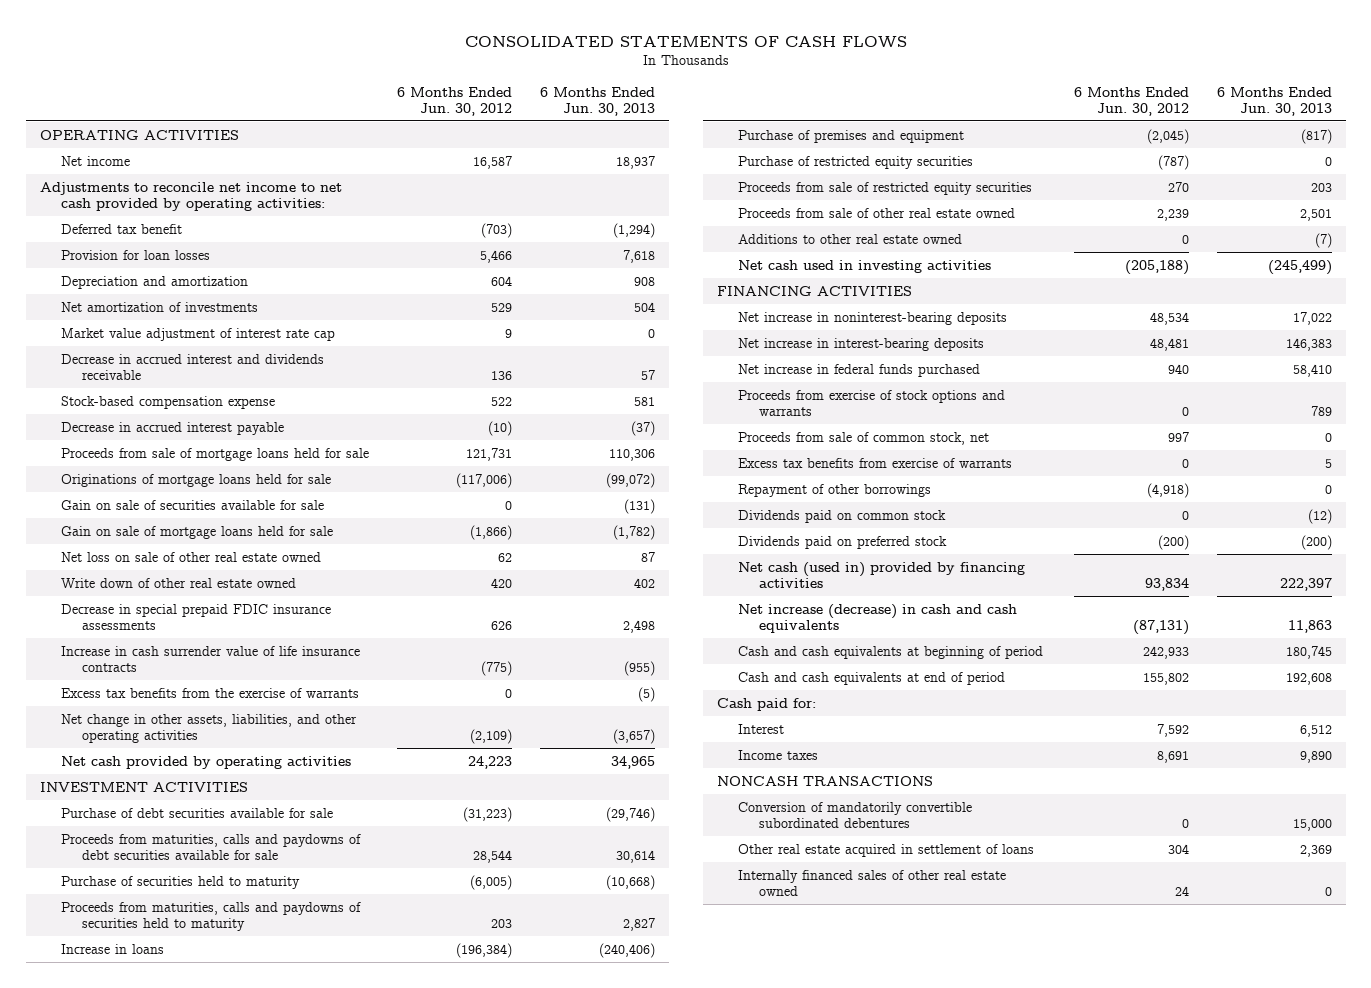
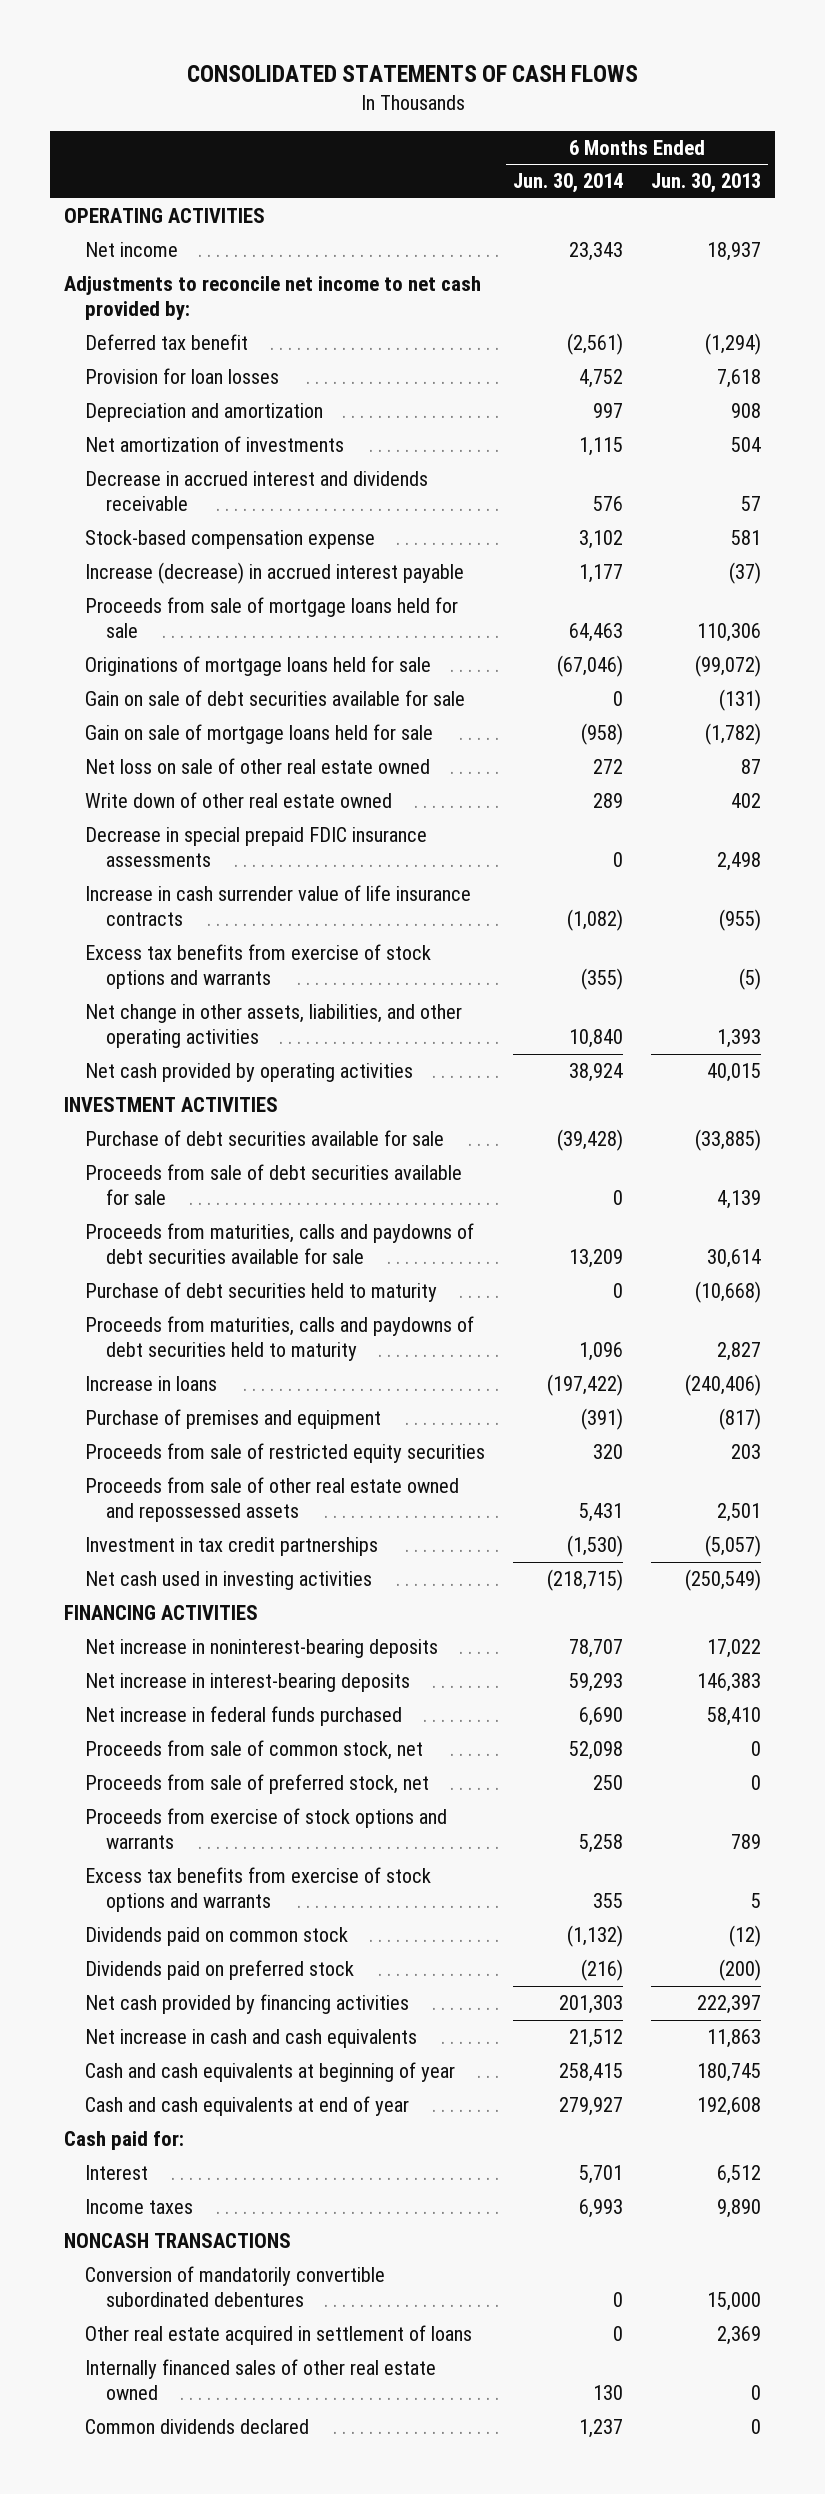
[396,86,512,116] 6 Months Ended Jun. 30, 2012 -> none
none -> [513,173,624,194] Jun. 30, 2014
[39,181,342,211] Adjustments to reconcile net income to net cash provided by operating activities: -> [64,276,482,321] Adjustments to reconcile net income to net cash provided by:
[60,327,335,341] Market value adjustment of interest rate cap -> none
[60,421,284,435] Decrease in accrued interest payable -> [85,562,465,585] Increase (decrease) in accrued interest payable
[60,499,324,510] Gain on sale of securities available for sale -> [85,690,466,707] Gain on sale of debt securities available for sale
[60,687,359,698] Excess tax benefits from the exercise of warrants -> [85,944,432,990] Excess tax benefits from exercise of stock options and warrants
[612,728,655,744] (3,657) -> [716,1029,761,1049] 1,393
[610,755,655,769] 34,965 -> [706,1063,761,1083] 40,015
[605,806,655,822] (29,746) -> [694,1129,761,1152] (33,885)
none -> [85,1164,463,1206] Proceeds from sale of debt securities available for sale
[60,875,300,889] Purchase of securities held to maturity -> [85,1282,438,1303] Purchase of debt securities held to maturity
[60,901,361,931] Proceeds from maturities, calls and paydowns of securities held to maturity -> [85,1316,475,1362] Proceeds from maturities, calls and paydowns of debt securities held to maturity
[737,155,973,169] Purchase of restricted equity securities -> none
[737,233,962,244] Additions to other real estate owned -> none
[737,207,1015,218] Proceeds from sale of other real estate owned -> [85,1477,460,1523] Proceeds from sale of other real estate owned and repossessed assets
none -> [85,1537,379,1557] Investment in tax credit partnerships
[1267,259,1332,275] (245,499) -> [684,1569,761,1592] (250,549)
[737,483,931,497] Repayment of other borrowings -> none
none -> [85,1774,430,1795] Proceeds from sale of preferred stock, net
[737,389,1005,416] Proceeds from exercise of stock options and warrants -> [85,1808,448,1850] Proceeds from exercise of stock options and warrants
[737,457,1012,468] Excess tax benefits from exercise of warrants -> [85,1867,432,1913] Excess tax benefits from exercise of stock options and warrants
[737,561,1025,588] Net cash (used in) provided by financing activities -> [85,1994,410,2015] Net cash provided by financing activities
[737,603,1017,633] Net increase (decrease) in cash and cash equivalents -> [85,2029,418,2049] Net increase in cash and cash equivalents
[737,645,1043,659] Cash and cash equivalents at beginning of period -> [85,2062,456,2083] Cash and cash equivalents at beginning of year
[737,671,1005,685] Cash and cash equivalents at end of period -> [85,2096,410,2117] Cash and cash equivalents at end of year
none -> [85,2419,310,2435] Common dividends declared

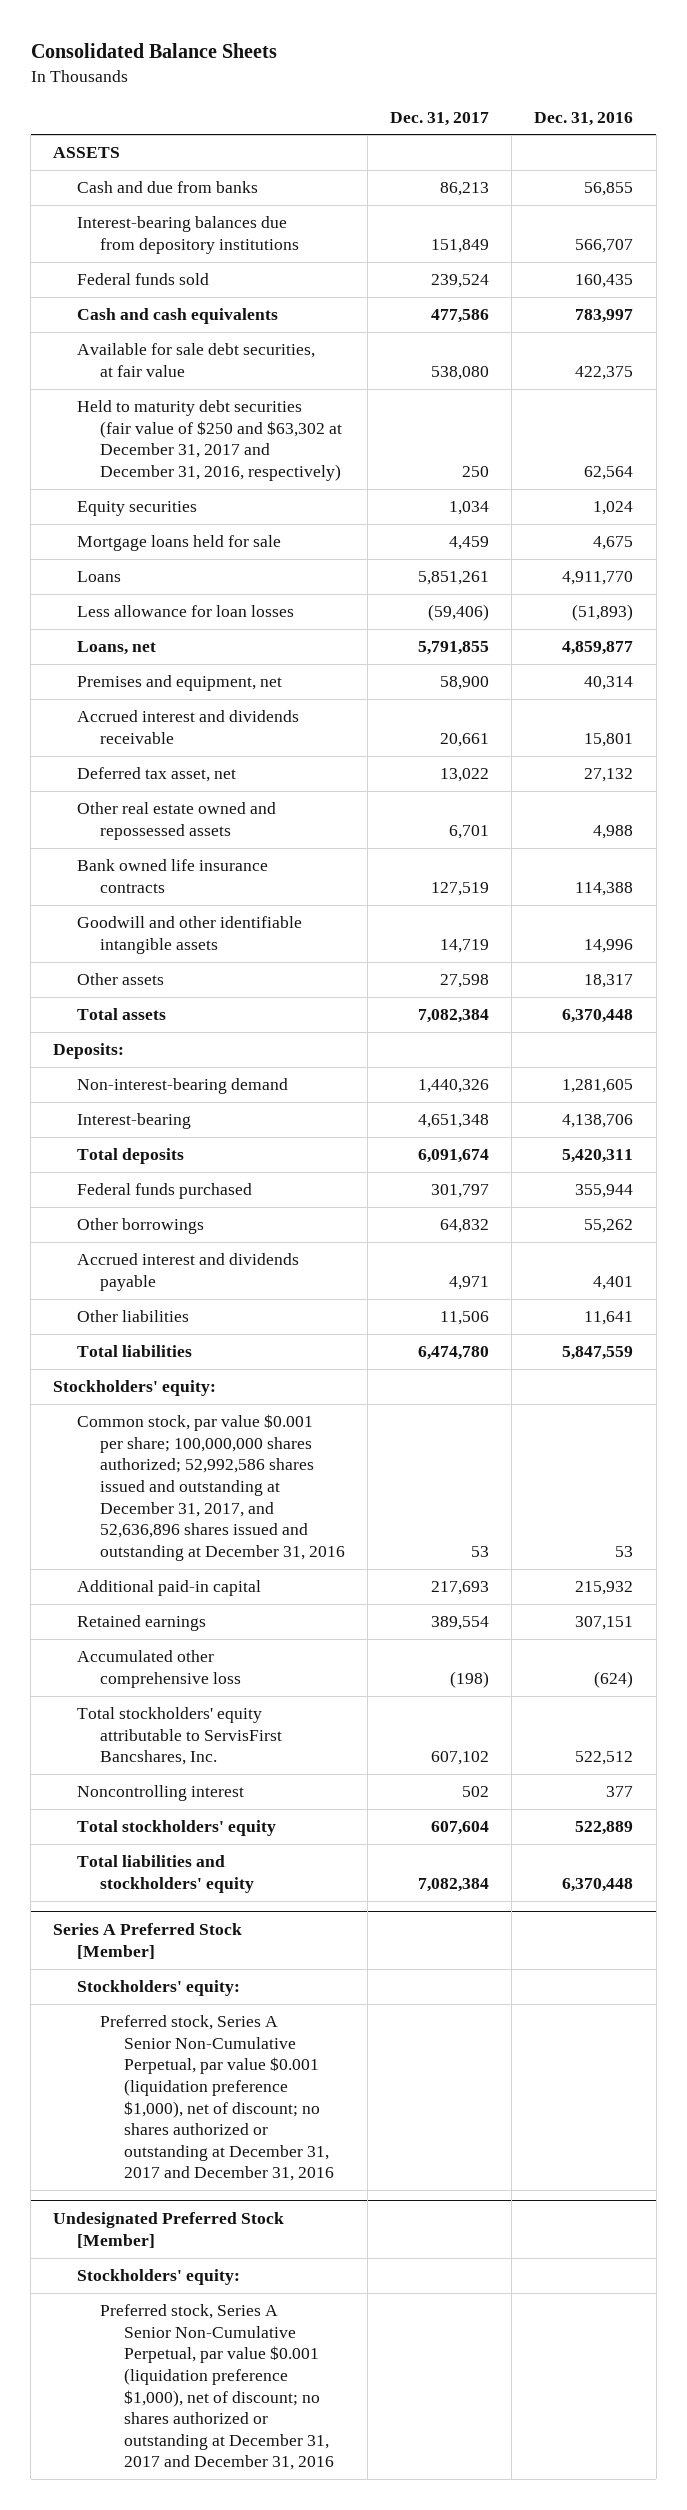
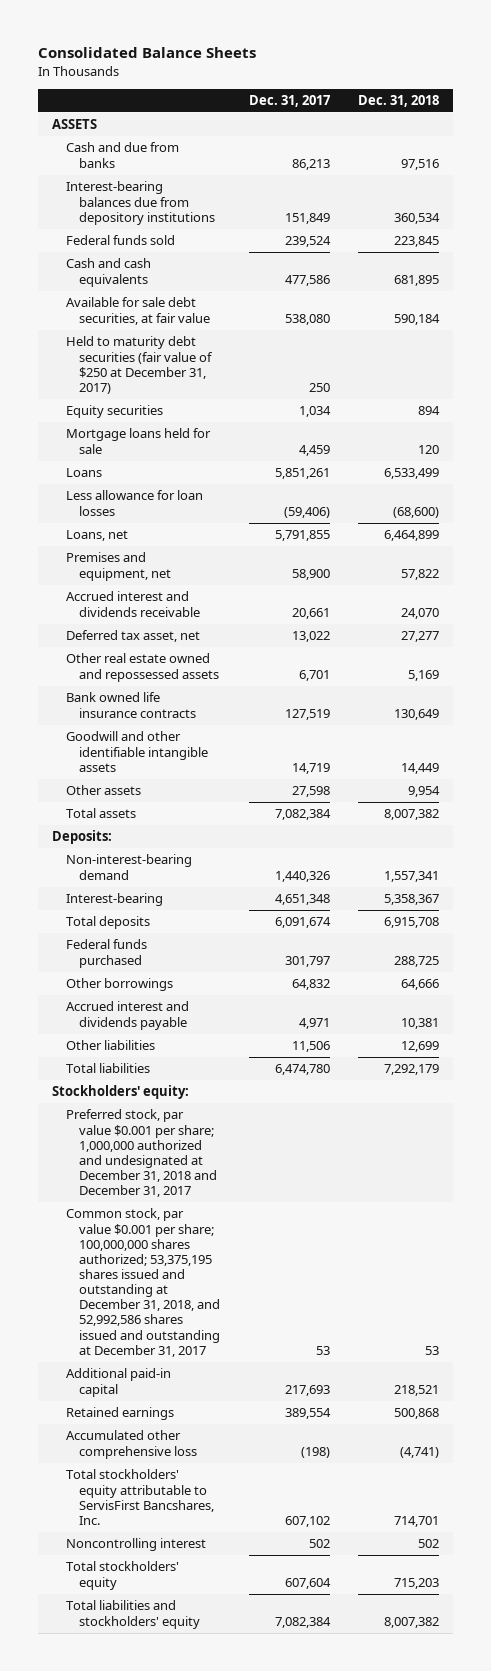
[534,111,634,126] Dec. 31, 2016 -> none
none -> [357,94,439,107] Dec. 31, 2018
[76,400,343,482] Held to maturity debt securities (fair value of $250 and $63,302 at December 31, 2017 and December 31, 2016, respectively) -> [65,336,214,394] Held to maturity debt securities (fair value of $250 at December 31, 2017)
none -> [65,1109,218,1198] Preferred stock, par value $0.001 per share; 1,000,000 authorized and undesignated at December 31, 2018 and December 31, 2017
[76,1414,346,1561] Common stock, par value $0.001 per share; 100,000,000 shares authorized; 52,992,586 shares issued and outstanding at December 31, 2017, and 52,636,896 shares issued and outstanding at December 31, 2016 -> [65,1208,221,1357] Common stock, par value $0.001 per share; 100,000,000 shares authorized; 53,375,195 shares issued and outstanding at December 31, 2018, and 52,992,586 shares issued and outstanding at December 31, 2017
[53,1923,243,1959] Series A Preferred Stock [Member] -> none
[76,1980,240,1997] Stockholders' equity: -> none
[100,2015,334,2182] Preferred stock, Series A Senior Non-Cumulative Perpetual, par value $0.001 (liquidation preference $1,000), net of discount; no shares authorized or outstanding at December 31, 2017 and December 31, 2016 -> none
[53,2212,285,2248] Undesignated Preferred Stock [Member] -> none
[76,2269,240,2286] Stockholders' equity: -> none
[100,2304,334,2471] Preferred stock, Series A Senior Non-Cumulative Perpetual, par value $0.001 (liquidation preference $1,000), net of discount; no shares authorized or outstanding at December 31, 2017 and December 31, 2016 -> none

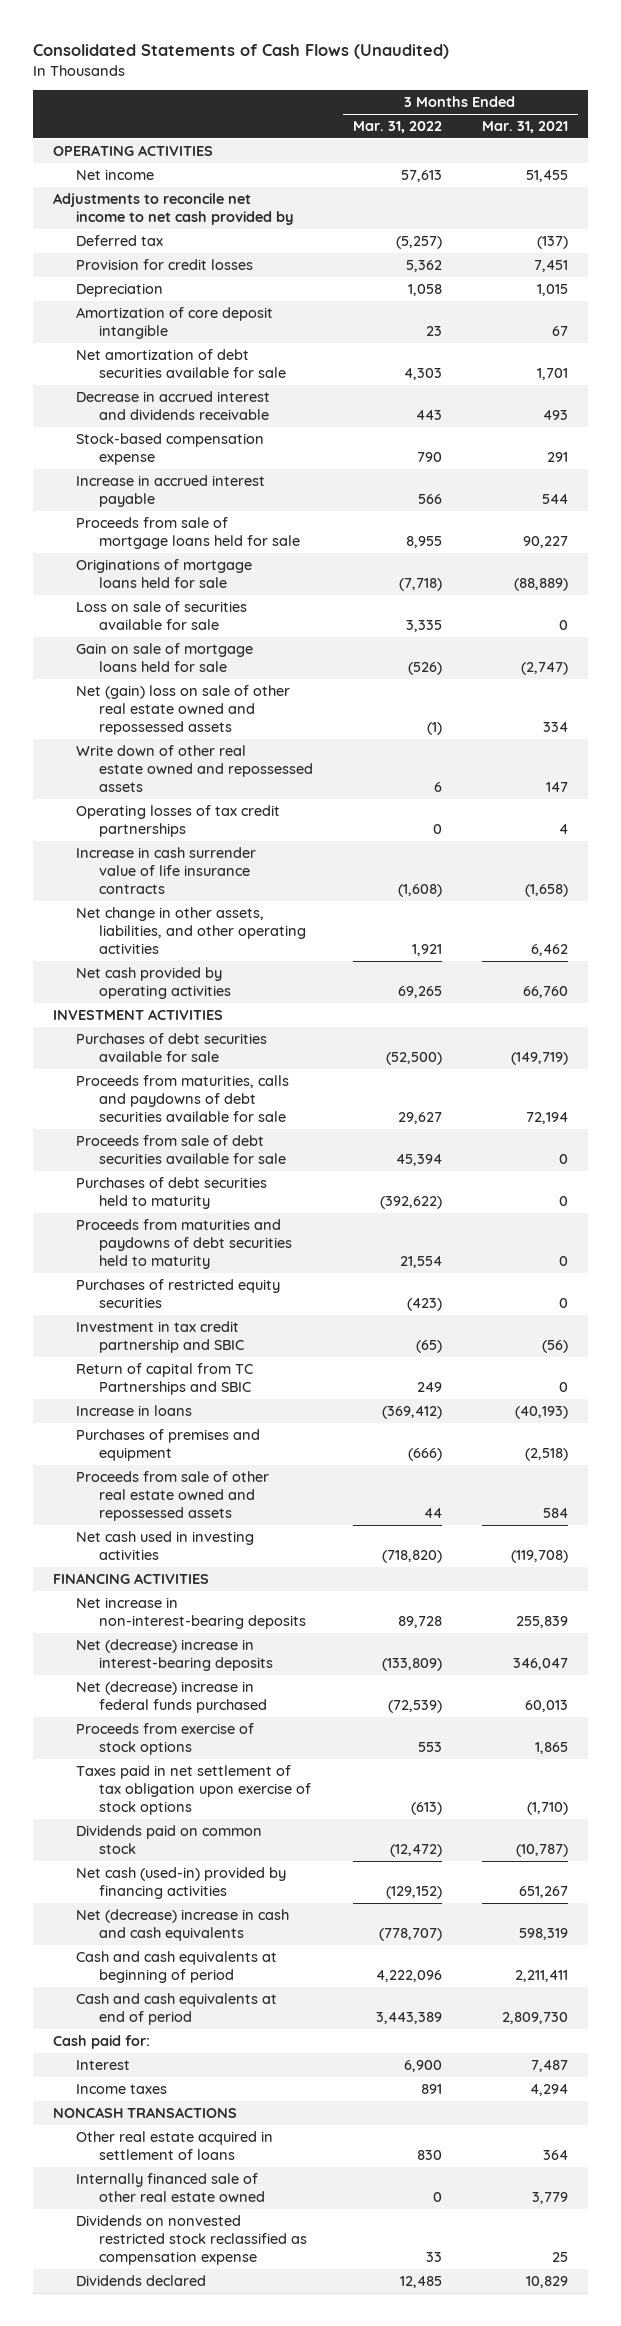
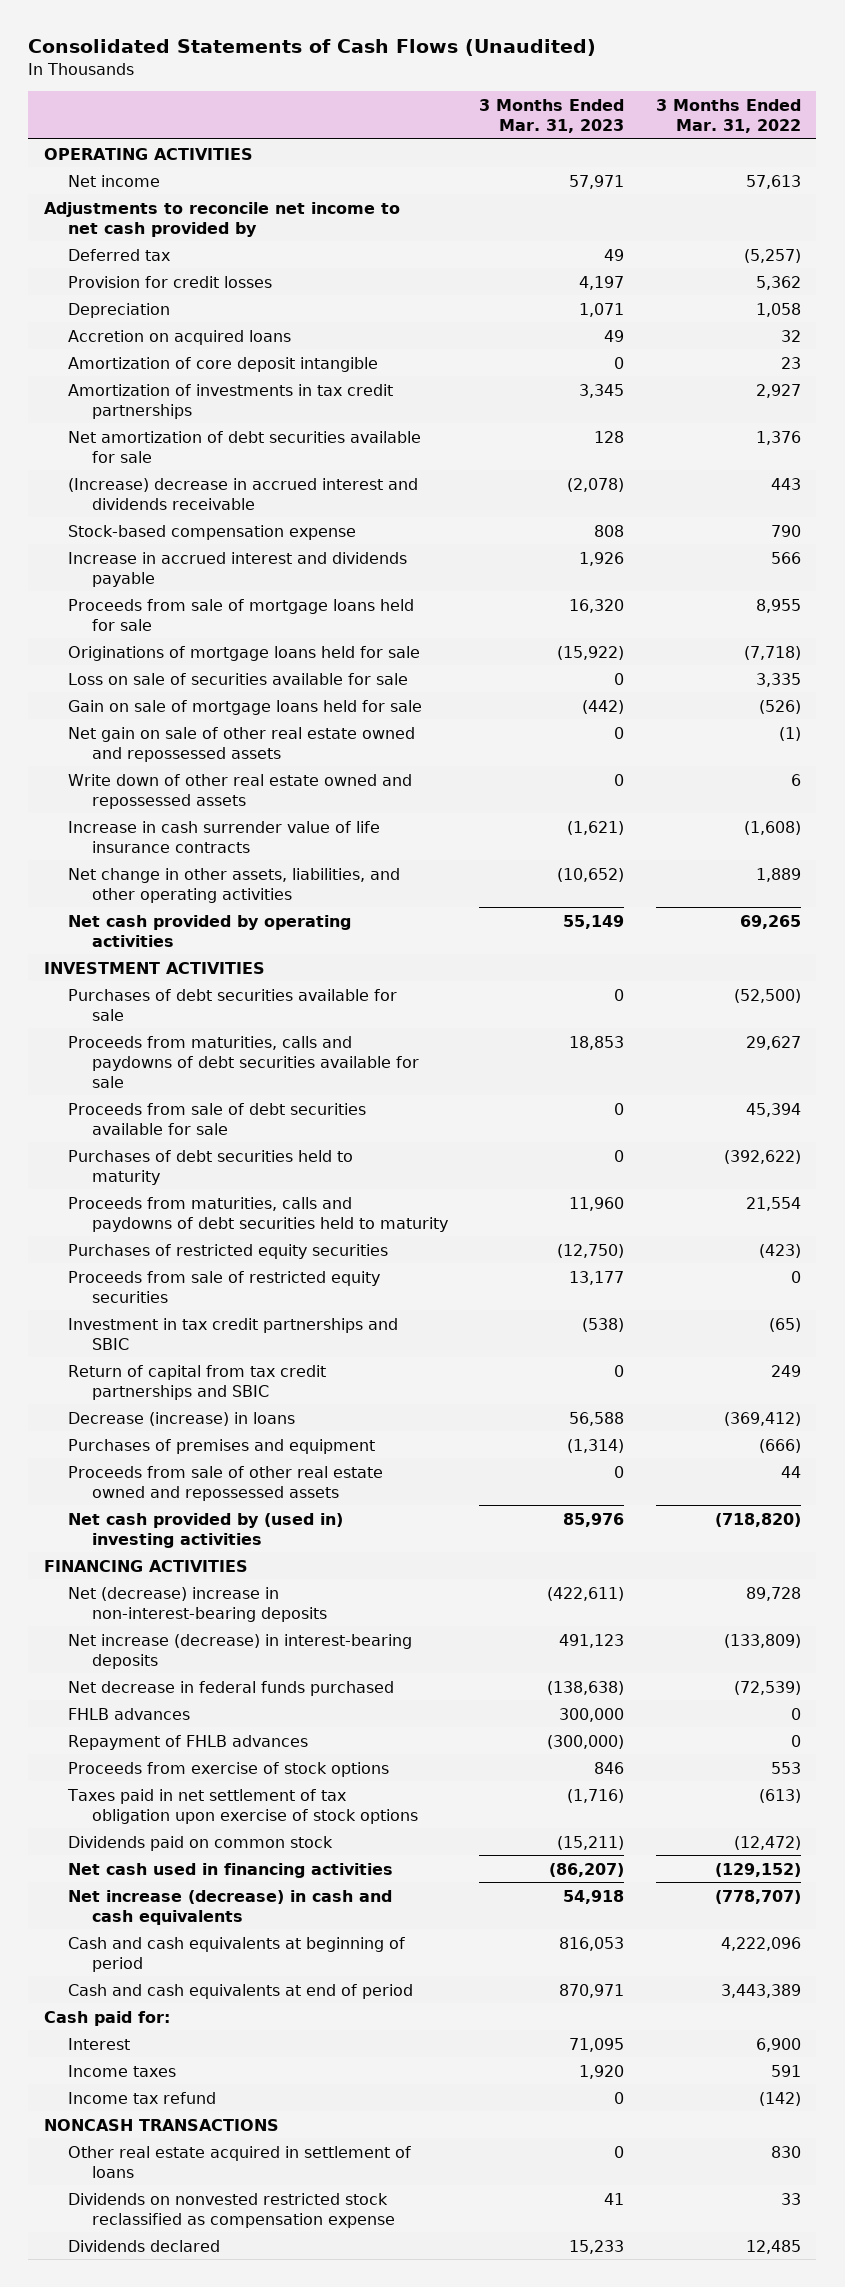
[481,121,568,134] Mar. 31, 2021 -> none
none -> [479,99,625,134] 3 Months Ended Mar. 31, 2023
none -> [67,329,291,345] Accretion on acquired loans
none -> [67,383,393,419] Amortization of investments in tax credit partnerships
[404,367,443,380] 4,303 -> [755,430,801,445] 1,376
[76,391,271,420] Decrease in accrued interest and dividends receivable -> [67,477,418,510] (Increase) decrease in accrued interest and dividends receivable
[76,475,266,507] Increase in accrued interest payable -> [67,551,407,587] Increase in accrued interest and dividends payable
[76,685,291,735] Net (gain) loss on sale of other real estate owned and repossessed assets -> [67,726,415,762] Net gain on sale of other real estate owned and repossessed assets
[76,805,281,837] Operating losses of tax credit partnerships -> none
[412,943,443,956] 1,921 -> [755,867,801,882] 1,889
[76,1219,293,1269] Proceeds from maturities and paydowns of debt securities held to maturity -> [67,1196,448,1232] Proceeds from maturities, calls and paydowns of debt securities held to maturity
none -> [67,1270,380,1303] Proceeds from sale of restricted equity securities
[76,1321,245,1353] Investment in tax credit partnership and SBIC -> [67,1317,398,1350] Investment in tax credit partnerships and SBIC
[76,1363,254,1395] Return of capital from TC Partnerships and SBIC -> [67,1364,326,1400] Return of capital from tax credit partnerships and SBIC
[76,1405,193,1417] Increase in loans -> [67,1411,295,1426] Decrease (increase) in loans
[76,1531,255,1560] Net cash used in investing activities -> [67,1512,343,1548] Net cash provided by (used in) investing activities
[76,1597,307,1629] Net increase in non-interest-bearing deposits -> [67,1586,327,1622] Net (decrease) increase in non-interest-bearing deposits
[76,1639,274,1671] Net (decrease) increase in interest-bearing deposits -> [67,1633,412,1669] Net increase (decrease) in interest-bearing deposits
[76,1681,268,1713] Net (decrease) increase in federal funds purchased -> [67,1680,394,1696] Net decrease in federal funds purchased
none -> [67,1707,190,1720] FHLB advances
none -> [67,1734,308,1750] Repayment of FHLB advances
[76,1867,287,1899] Net cash (used-in) provided by financing activities -> [67,1862,393,1878] Net cash used in financing activities
[76,1909,290,1941] Net (decrease) increase in cash and cash equivalents -> [67,1889,392,1925] Net increase (decrease) in cash and cash equivalents
[421,2084,443,2095] 891 -> [770,2064,801,2077] 591
none -> [67,2091,216,2104] Income tax refund
[76,2173,266,2202] Internally financed sale of other real estate owned -> none

